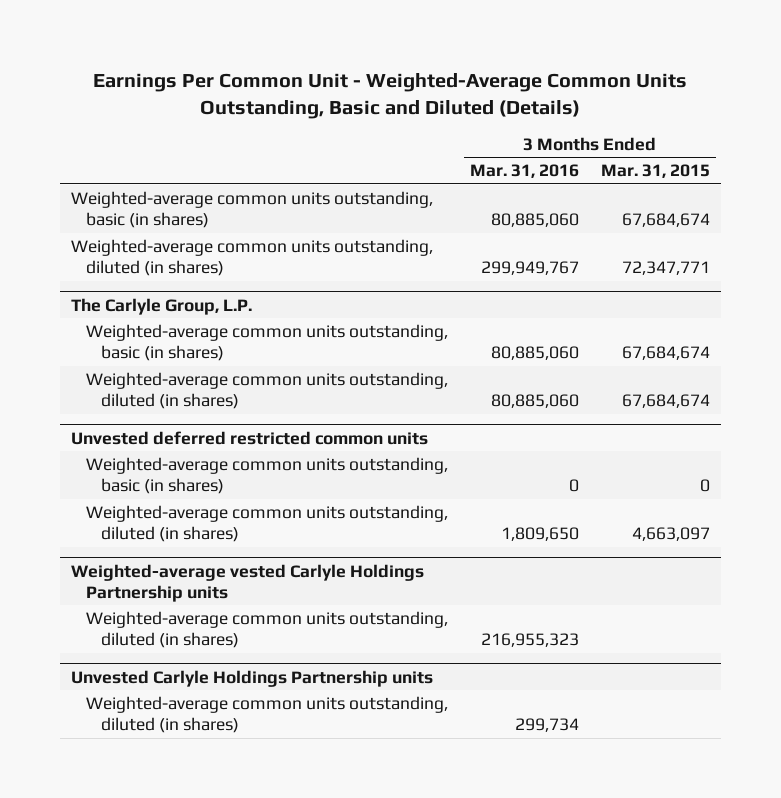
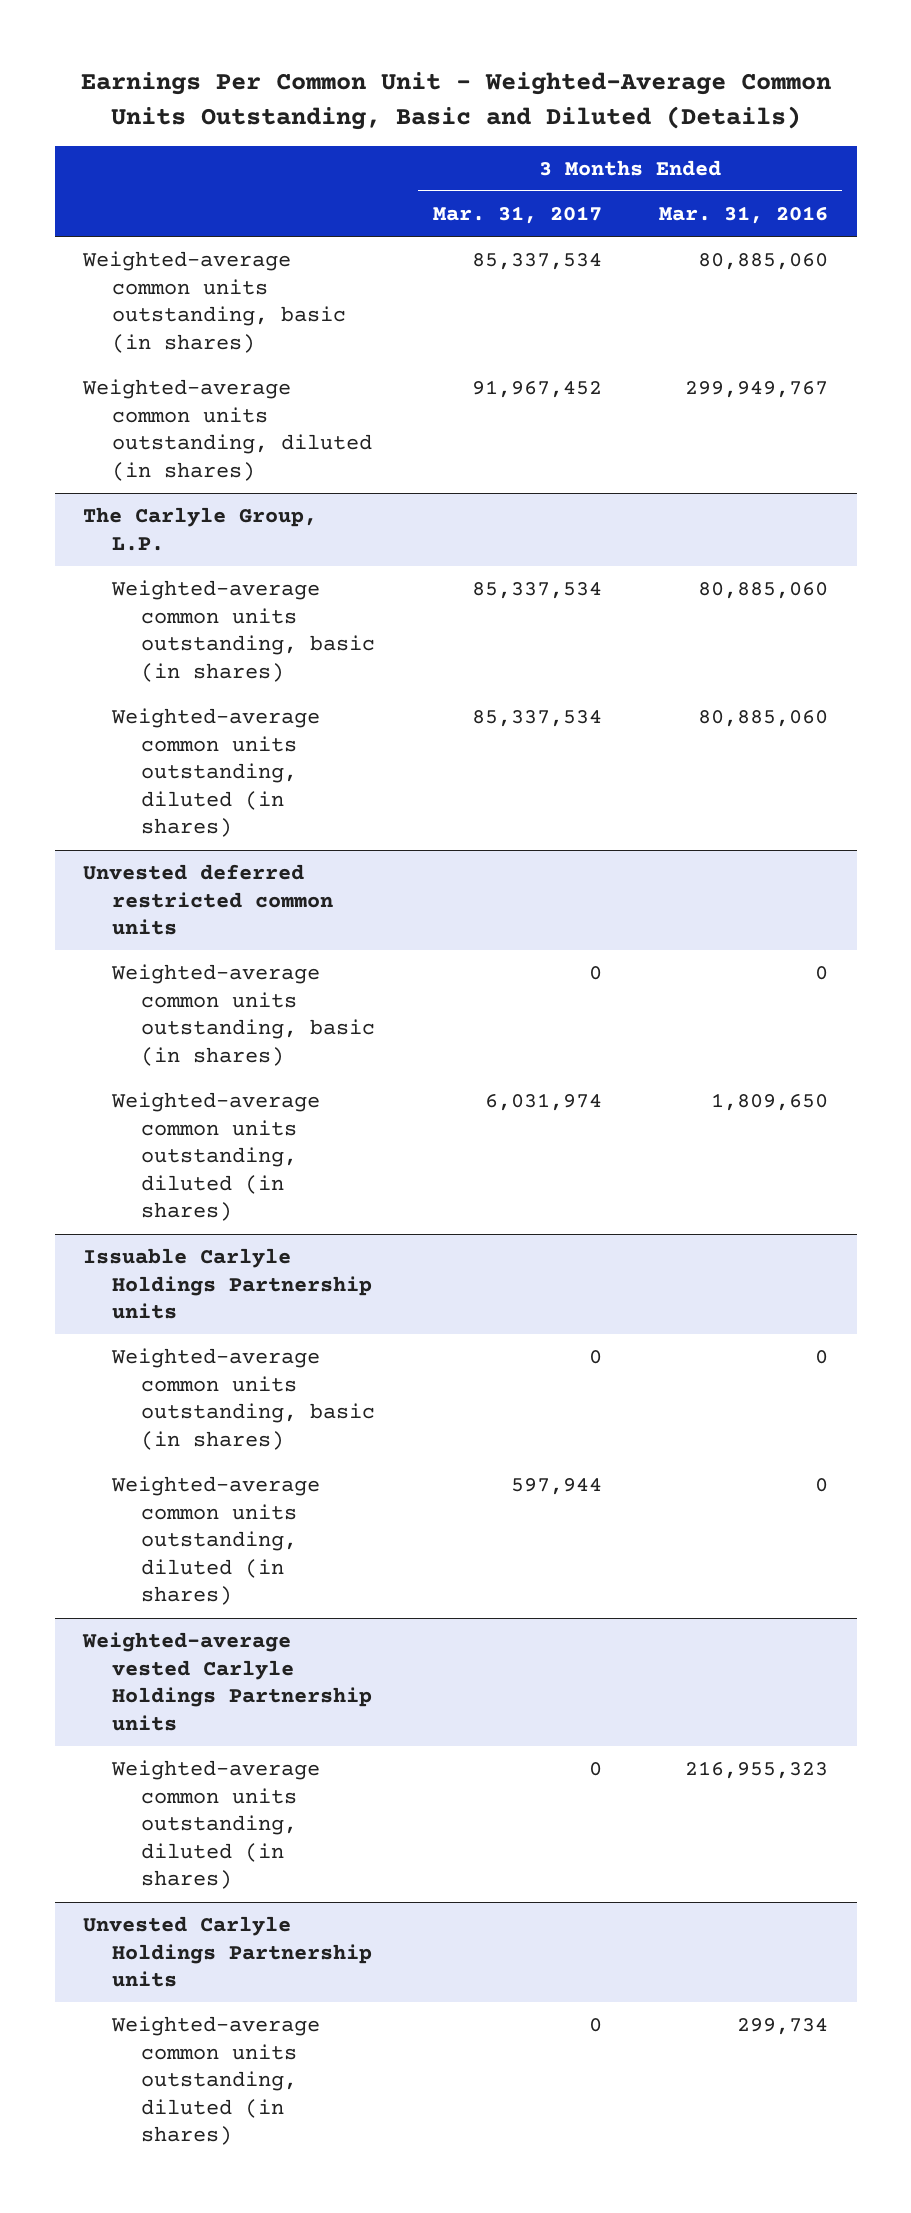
[601,164,711,179] Mar. 31, 2015 -> none
none -> [432,205,602,224] Mar. 31, 2017
none -> [83,1248,373,1320] Issuable Carlyle Holdings Partnership units
none -> [111,1348,376,1450] Weighted-average common units outstanding, basic (in shares)
none -> [111,1476,321,1606] Weighted-average common units outstanding, diluted (in shares)

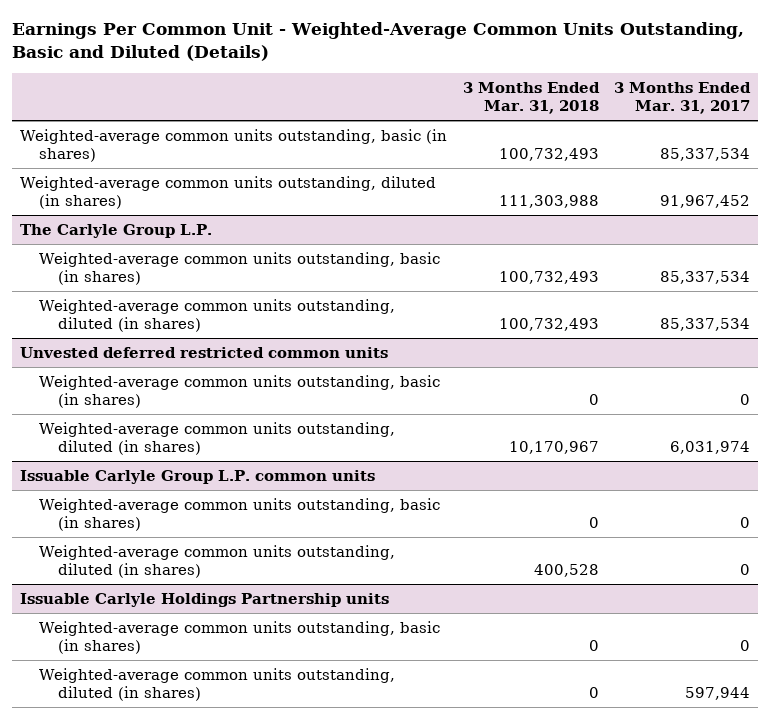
[658,205,828,224] Mar. 31, 2016 -> none
none -> [462,81,600,115] 3 Months Ended Mar. 31, 2018
[83,507,318,551] The Carlyle Group, L.P. -> [19,224,212,239] The Carlyle Group L.P.
none -> [19,470,375,485] Issuable Carlyle Group L.P. common units
none -> [38,498,440,532] Weighted-average common units outstanding, basic (in shares)
none -> [38,545,395,579] Weighted-average common units outstanding, diluted (in shares)
[82,1632,373,1731] Weighted-average vested Carlyle Holdings Partnership units -> none
[111,1760,321,1890] Weighted-average common units outstanding, diluted (in shares) -> none
[83,1916,373,1988] Unvested Carlyle Holdings Partnership units -> none
[111,2016,321,2146] Weighted-average common units outstanding, diluted (in shares) -> none

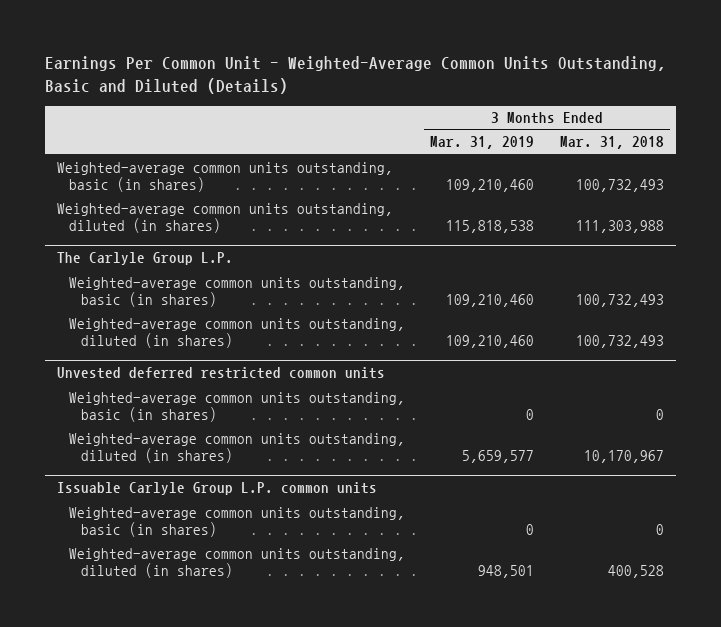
[614,81,752,115] 3 Months Ended Mar. 31, 2017 -> none
none -> [430,136,535,150] Mar. 31, 2019
[19,593,389,608] Issuable Carlyle Holdings Partnership units -> none
[38,621,440,655] Weighted-average common units outstanding, basic (in shares) -> none
[38,668,395,702] Weighted-average common units outstanding, diluted (in shares) -> none

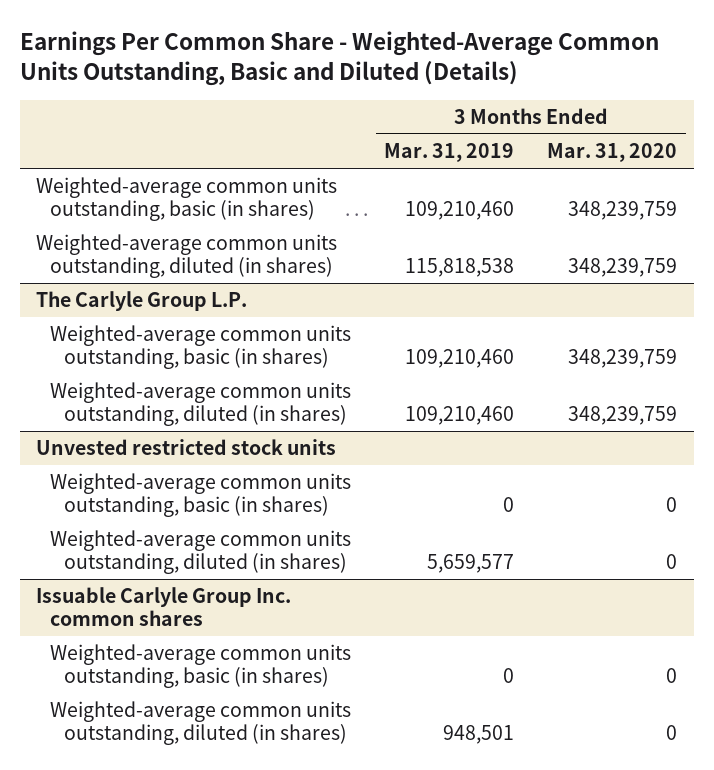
[44,55,666,94] Earnings Per Common Unit - Weighted-Average Common Units Outstanding, Basic and Diluted (Details) -> [19,31,659,87] Earnings Per Common Share - Weighted-Average Common Units Outstanding, Basic and Diluted (Details)
[559,136,664,150] Mar. 31, 2018 -> none
none -> [547,143,678,163] Mar. 31, 2020
[57,367,386,380] Unvested deferred restricted common units -> [36,439,337,456] Unvested restricted stock units
[57,482,378,496] Issuable Carlyle Group L.P. common units -> [36,587,292,626] Issuable Carlyle Group Inc. common shares

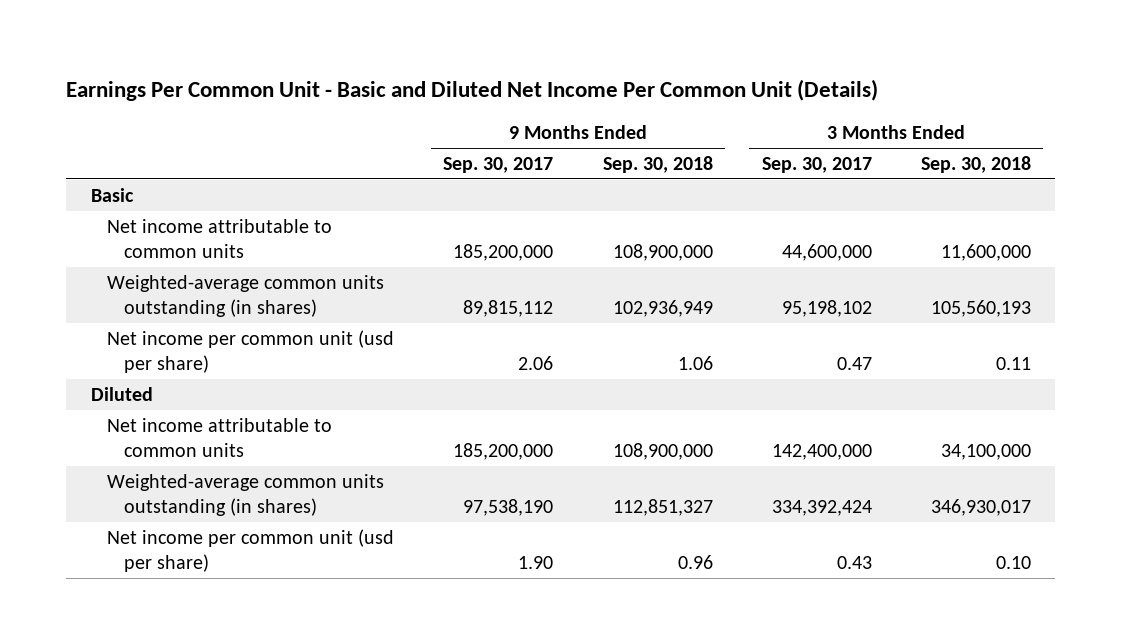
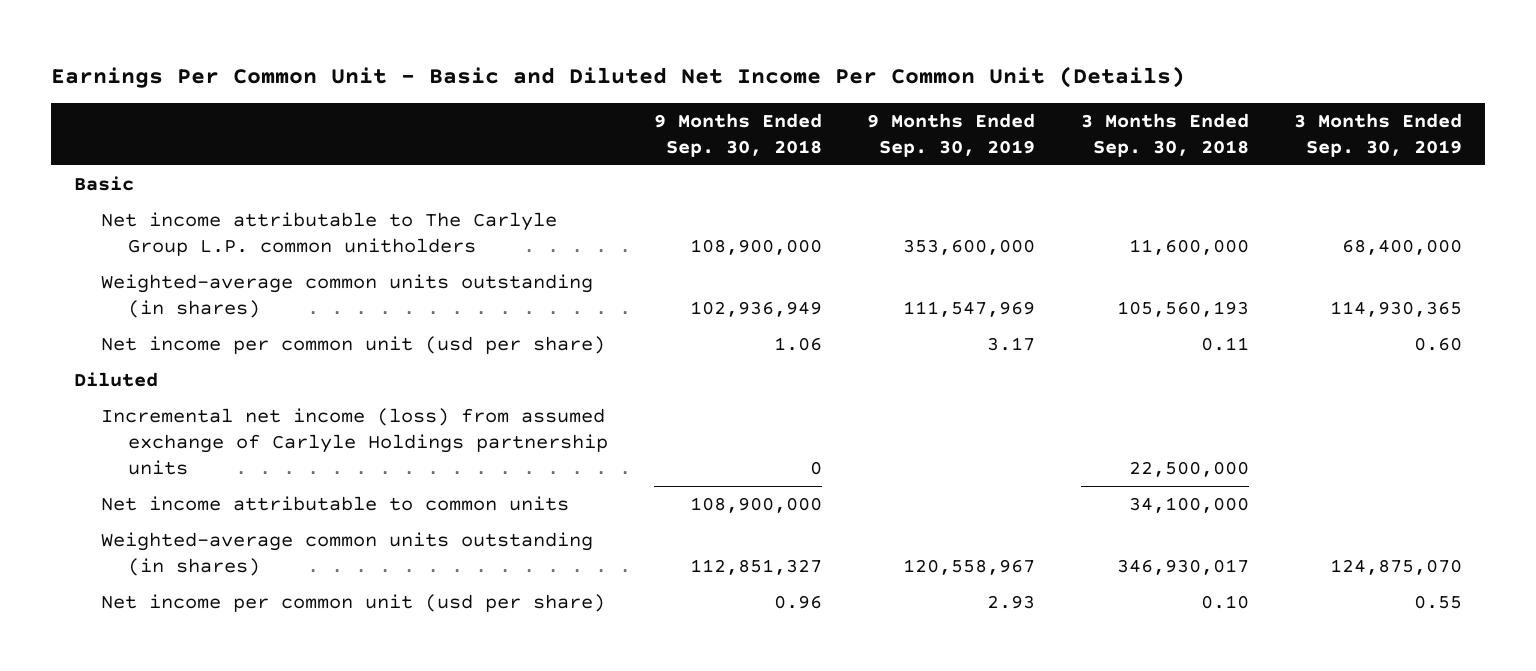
[443,157,554,174] Sep. 30, 2017 -> none
[761,157,872,174] Sep. 30, 2017 -> none
none -> [867,112,1036,158] 9 Months Ended Sep. 30, 2019
none -> [1294,112,1463,158] 3 Months Ended Sep. 30, 2019
[107,218,333,259] Net income attributable to common units -> [100,211,557,257] Net income attributable to The Carlyle Group L.P. common unitholders
none -> [100,407,609,476] Incremental net income (loss) from assumed exchange of Carlyle Holdings partnership units

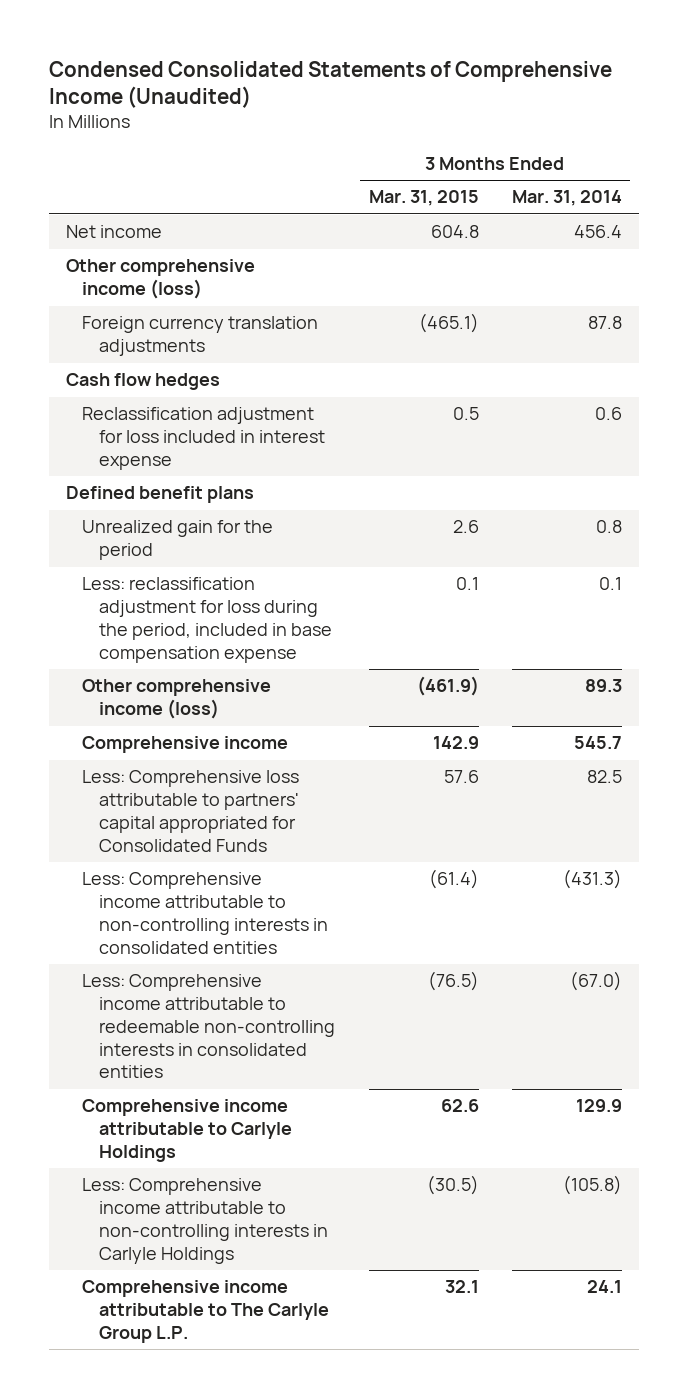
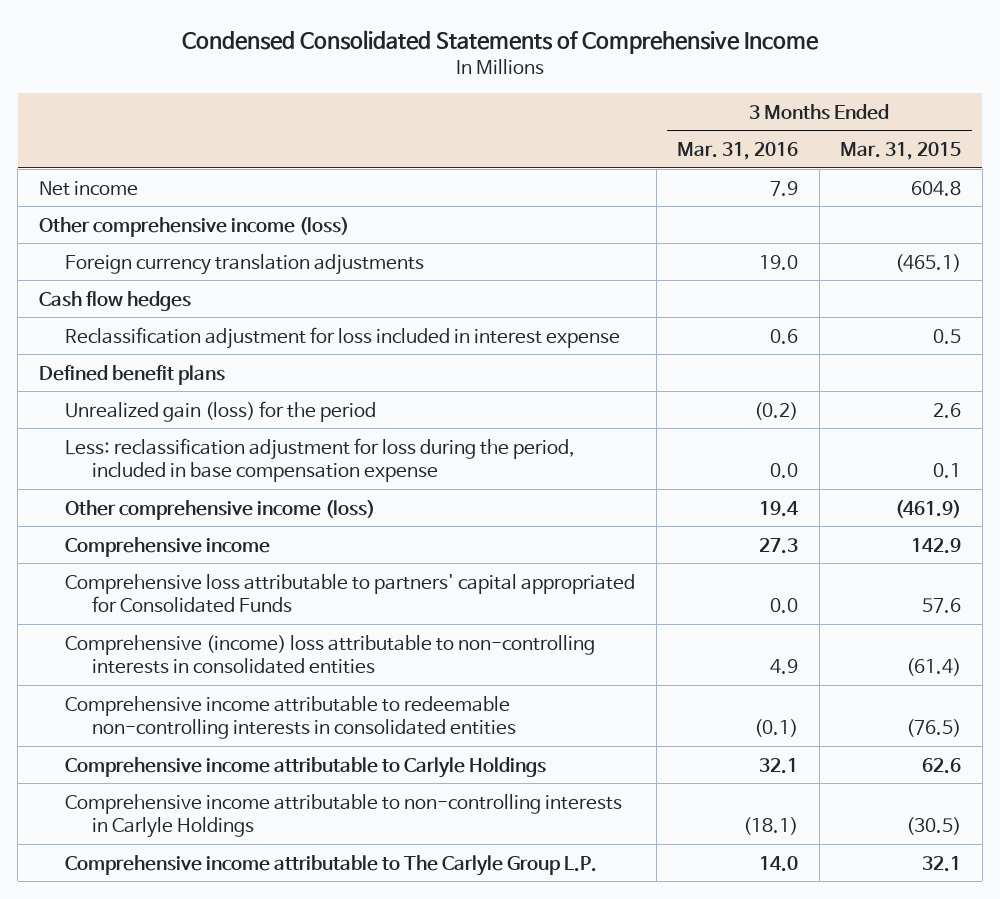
[48,60,612,109] Condensed Consolidated Statements of Comprehensive Income (Unaudited) -> [181,29,819,54] Condensed Consolidated Statements of Comprehensive Income
[511,190,622,207] Mar. 31, 2014 -> none
none -> [677,142,799,161] Mar. 31, 2016
[82,520,274,561] Unrealized gain for the period -> [65,400,377,422] Unrealized gain (loss) for the period
[82,770,300,852] Less: Comprehensive loss attributable to partners' capital appropriated for Consolidated Funds -> [65,573,636,613] Comprehensive loss attributable to partners' capital appropriated for Consolidated Funds
[82,872,329,954] Less: Comprehensive income attributable to non-controlling interests in consolidated entities -> [65,634,596,674] Comprehensive (income) loss attributable to non-controlling interests in consolidated entities
[82,974,336,1079] Less: Comprehensive income attributable to redeemable non-controlling interests in consolidated entities -> [65,695,516,739] Comprehensive income attributable to redeemable non-controlling interests in consolidated entities
[82,1178,329,1264] Less: Comprehensive income attributable to non-controlling interests in Carlyle Holdings -> [65,793,623,838] Comprehensive income attributable to non-controlling interests in Carlyle Holdings

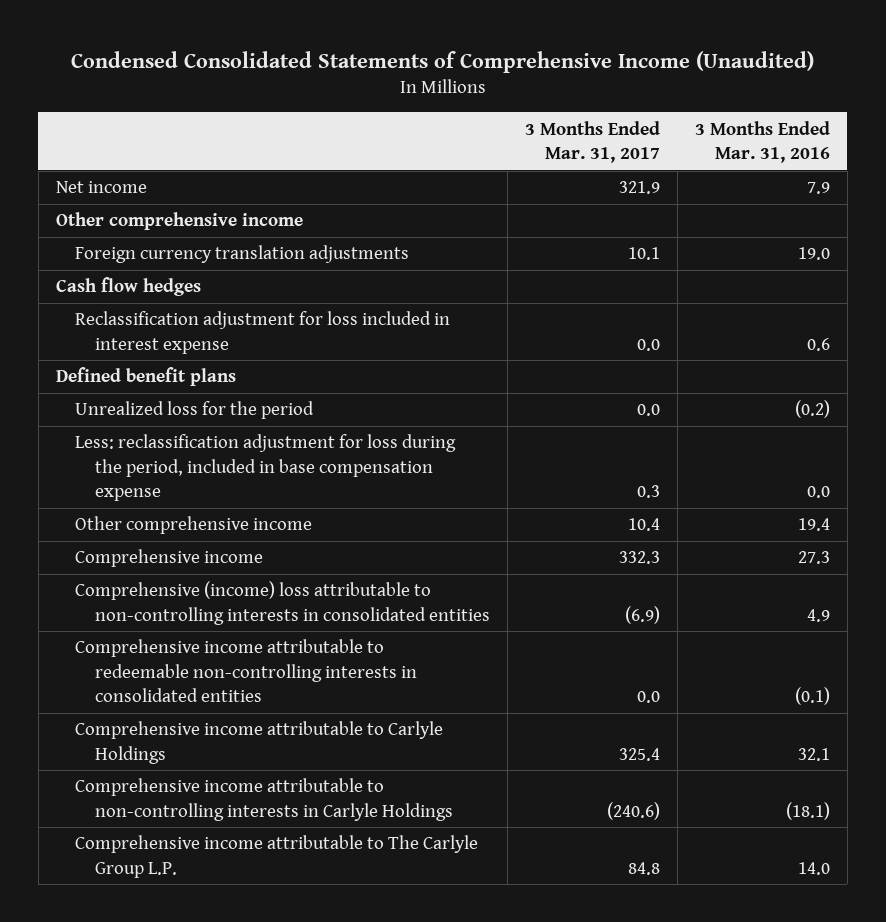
[181,29,819,54] Condensed Consolidated Statements of Comprehensive Income -> [70,50,814,73] Condensed Consolidated Statements of Comprehensive Income (Unaudited)
[840,142,962,161] Mar. 31, 2015 -> none
none -> [524,120,660,164] 3 Months Ended Mar. 31, 2017
[38,216,349,237] Other comprehensive income (loss) -> [55,212,303,231] Other comprehensive income
[65,400,377,422] Unrealized gain (loss) for the period -> [75,401,315,420] Unrealized loss for the period
[65,499,376,520] Other comprehensive income (loss) -> [75,516,313,535] Other comprehensive income
[65,573,636,613] Comprehensive loss attributable to partners' capital appropriated for Consolidated Funds -> none

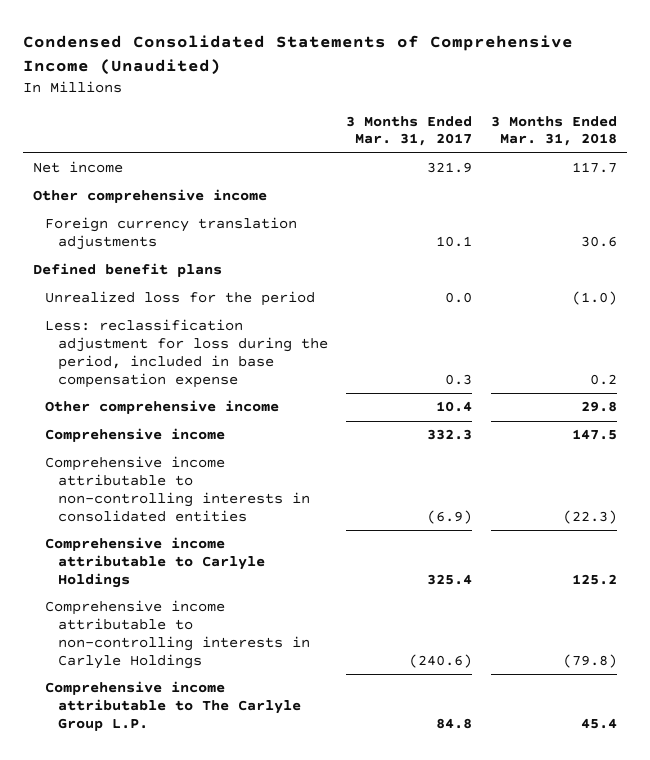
[694,120,830,164] 3 Months Ended Mar. 31, 2016 -> none
none -> [491,115,618,147] 3 Months Ended Mar. 31, 2018
[55,277,201,297] Cash flow hedges -> none
[75,311,451,354] Reclassification adjustment for loss included in interest expense -> none
[75,639,417,703] Comprehensive income attributable to redeemable non-controlling interests in consolidated entities -> none
[75,581,490,625] Comprehensive (income) loss attributable to non-controlling interests in consolidated entities -> [45,456,310,522] Comprehensive income attributable to non-controlling interests in consolidated entities

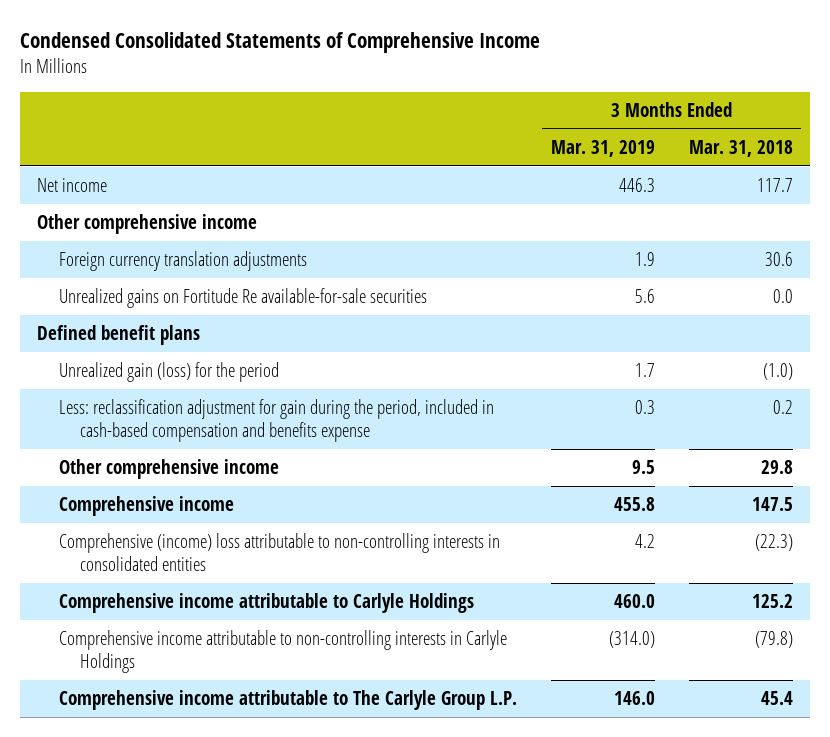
[23,35,574,76] Condensed Consolidated Statements of Comprehensive Income (Unaudited) -> [19,32,540,54] Condensed Consolidated Statements of Comprehensive Income
[346,115,473,147] 3 Months Ended Mar. 31, 2017 -> none
none -> [550,139,655,157] Mar. 31, 2019
none -> [58,288,427,309] Unrealized gains on Fortitude Re available-for-sale securities
[45,291,316,307] Unrealized loss for the period -> [58,362,279,383] Unrealized gain (loss) for the period
[45,319,328,388] Less: reclassification adjustment for loss during the period, included in base compensation expense -> [58,399,494,442] Less: reclassification adjustment for gain during the period, included in cash-based compensation and benefits expense
[45,456,310,522] Comprehensive income attributable to non-controlling interests in consolidated entities -> [58,533,500,571] Comprehensive (income) loss attributable to non-controlling interests in consolidated entities

